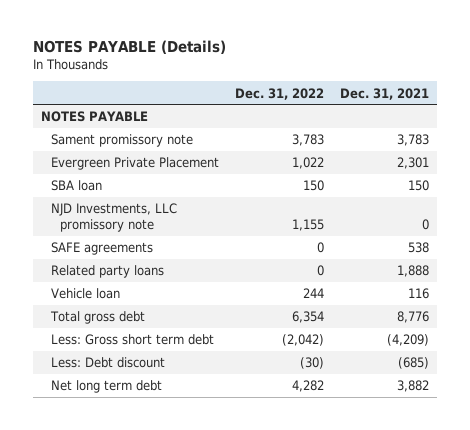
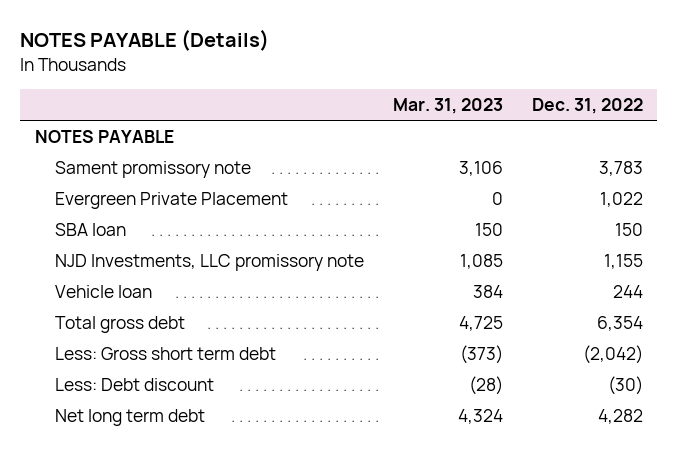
[339,87,429,100] Dec. 31, 2021 -> none
none -> [393,97,504,114] Mar. 31, 2023
[50,242,153,256] SAFE agreements -> none
[50,265,164,279] Related party loans -> none

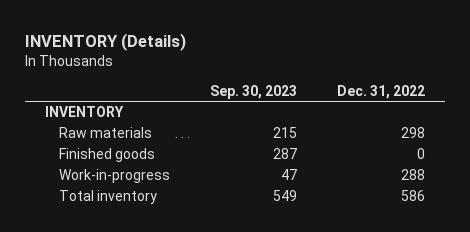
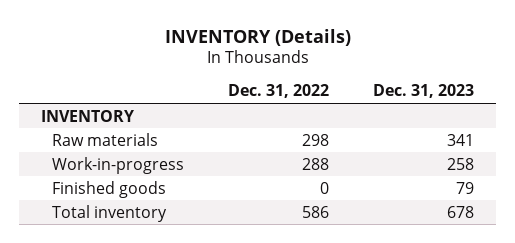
[209,84,297,99] Sep. 30, 2023 -> none
none -> [373,84,475,99] Dec. 31, 2023
[58,148,155,163] Finished goods -> [51,180,166,198] Finished goods

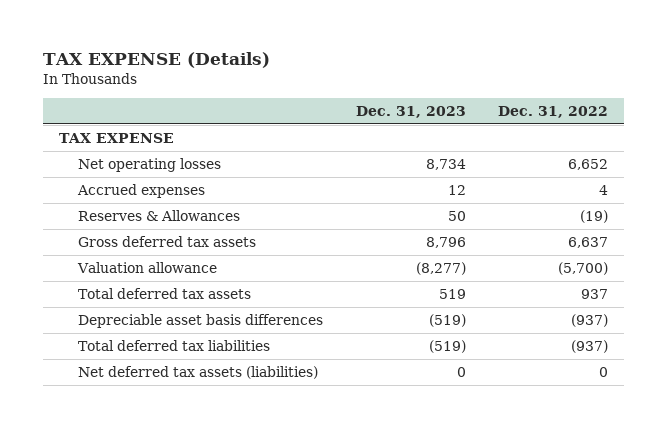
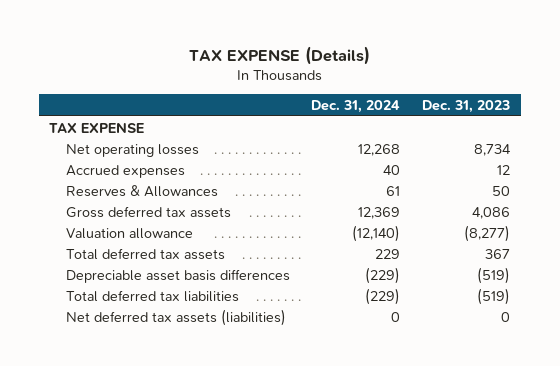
[497,106,608,119] Dec. 31, 2022 -> none
none -> [311,100,401,114] Dec. 31, 2024
[425,236,466,248] 8,796 -> [472,206,511,219] 4,086
[438,288,466,299] 519 -> [485,248,511,259] 367

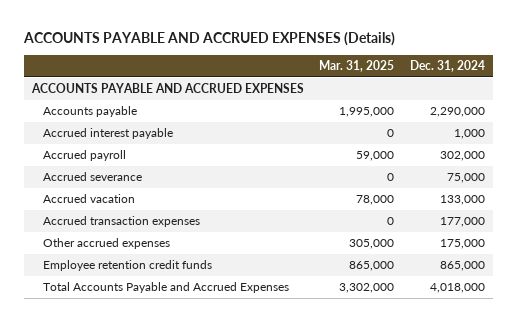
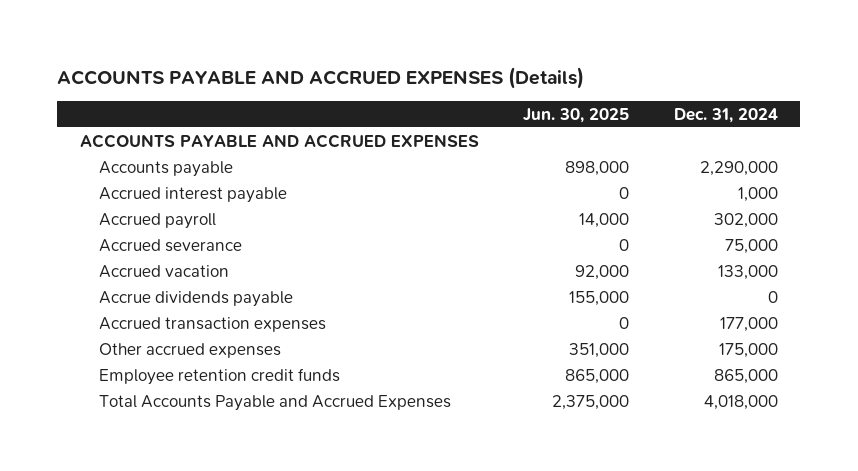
[319,59,395,72] Mar. 31, 2025 -> none
none -> [523,107,630,123] Jun. 30, 2025
none -> [98,290,293,307] Accrue dividends payable

